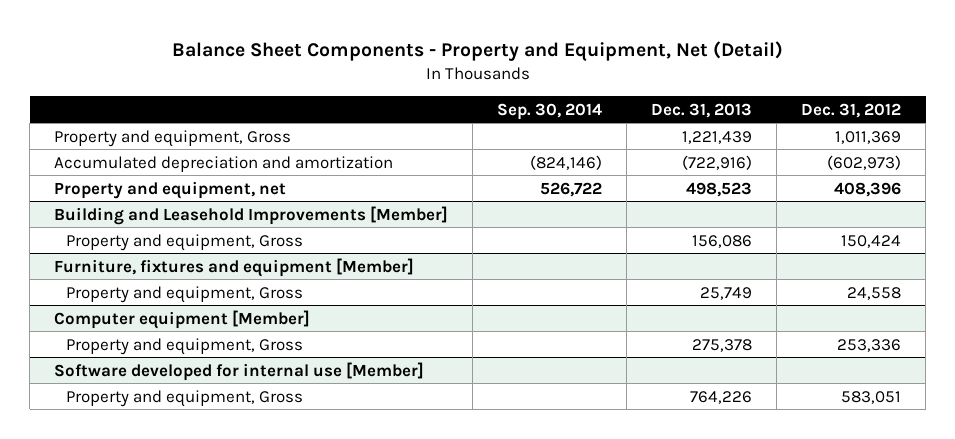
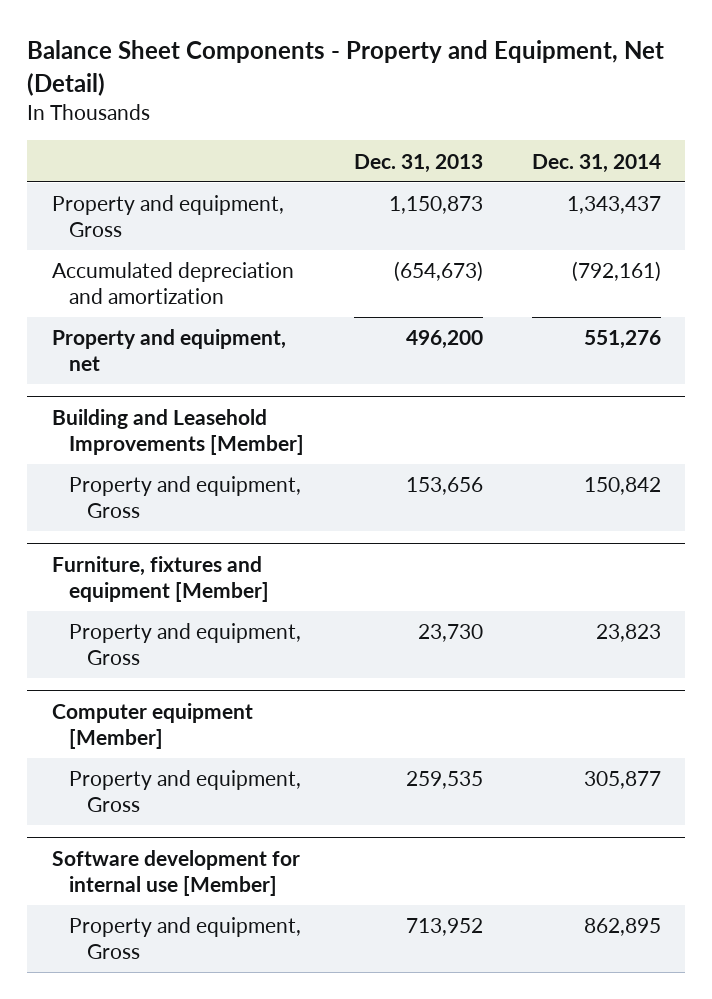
[497,102,603,120] Sep. 30, 2014 -> none
[801,102,902,118] Dec. 31, 2012 -> none
none -> [531,153,661,173] Dec. 31, 2014
[682,130,753,144] 1,221,439 -> [388,196,483,215] 1,150,873
[682,154,753,170] (722,916) -> [393,261,483,283] (654,673)
[686,181,753,197] 498,523 -> [405,330,483,350] 496,200
[692,234,753,248] 156,086 -> [405,477,483,496] 153,656
[700,286,753,300] 25,749 -> [417,624,483,643] 23,730
[692,338,753,352] 275,378 -> [405,771,483,790] 259,535
[54,361,425,381] Software developed for internal use [Member] -> [51,850,300,896] Software development for internal use [Member]
[690,390,753,404] 764,226 -> [405,918,483,937] 713,952

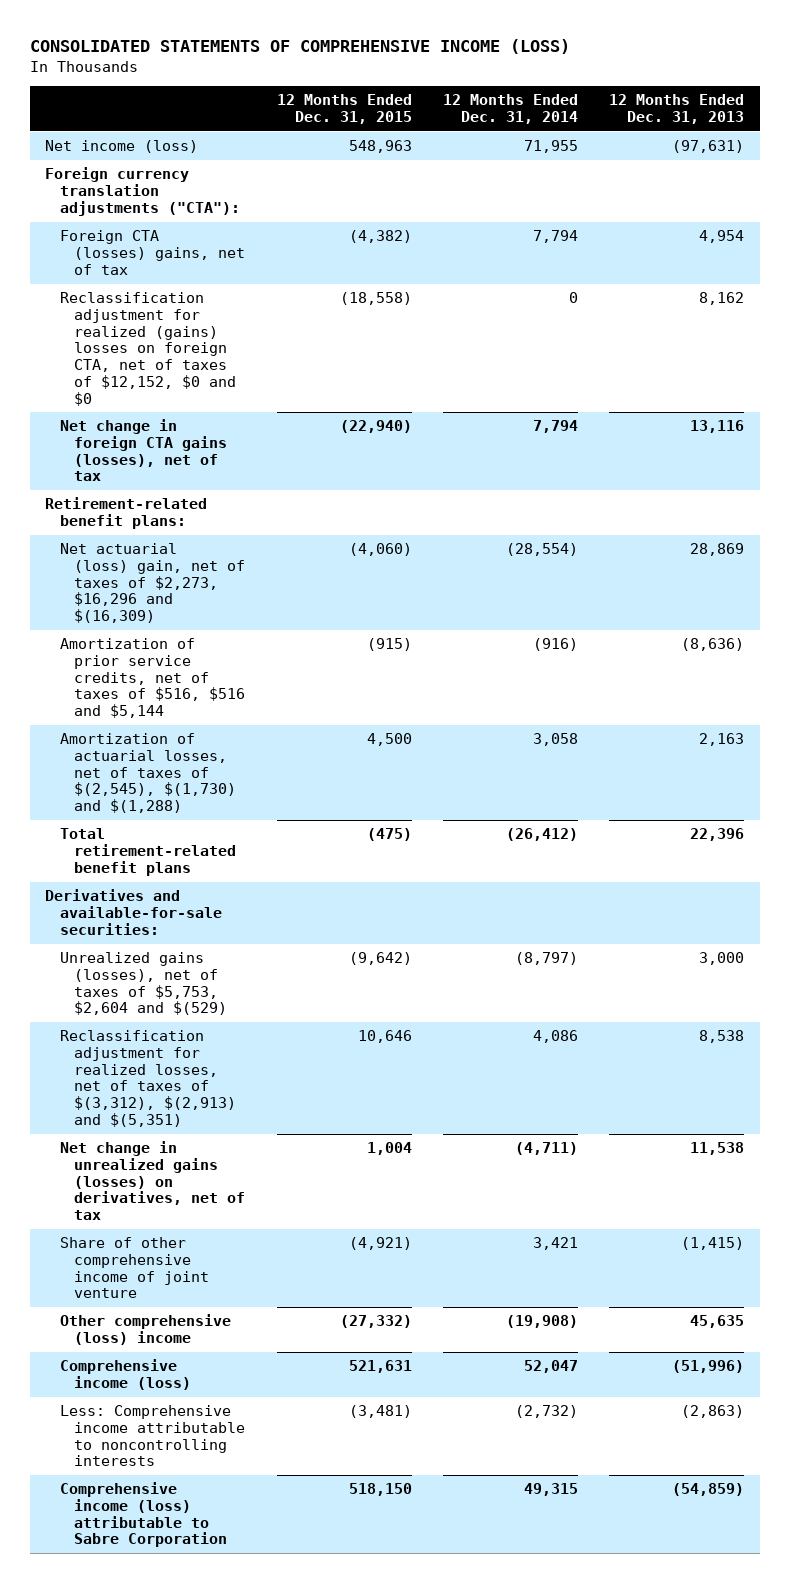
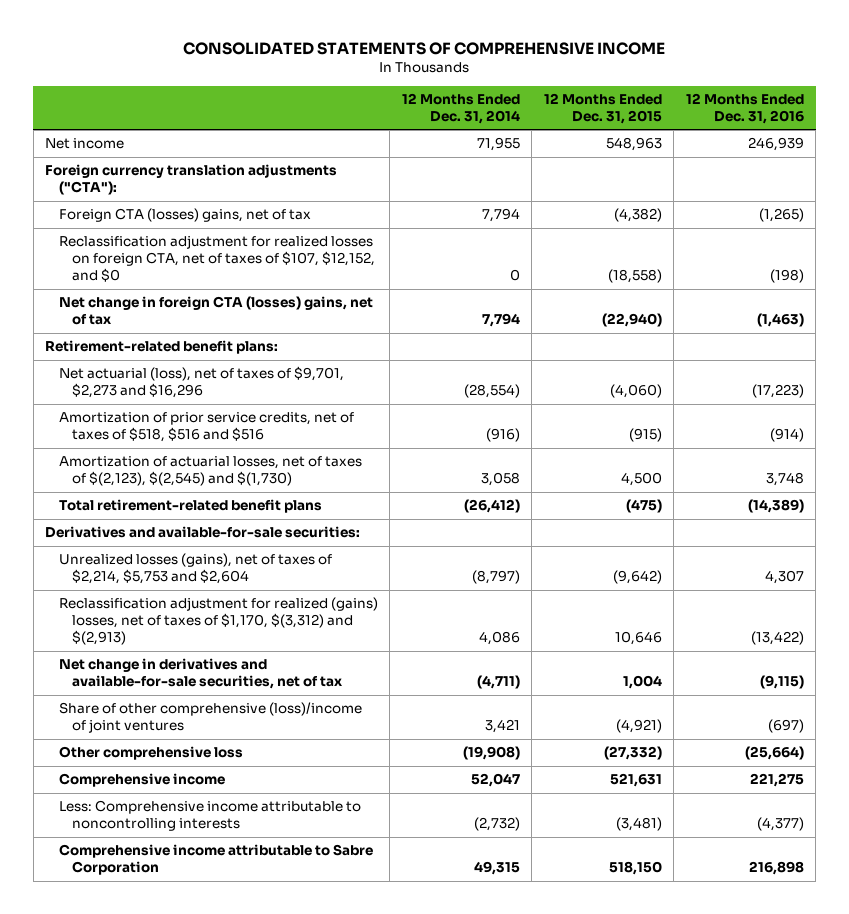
[29,39,570,55] CONSOLIDATED STATEMENTS OF COMPREHENSIVE INCOME (LOSS) -> [183,42,666,56] CONSOLIDATED STATEMENTS OF COMPREHENSIVE INCOME
[609,94,745,125] 12 Months Ended Dec. 31, 2013 -> none
none -> [685,92,804,125] 12 Months Ended Dec. 31, 2016
[45,140,199,154] Net income (loss) -> [45,138,125,150] Net income
[59,292,237,406] Reclassification adjustment for realized (gains) losses on foreign CTA, net of taxes of $12,152, $0 and $0 -> [58,235,376,283] Reclassification adjustment for realized losses on foreign CTA, net of taxes of $107, $12,152, and $0
[59,419,228,482] Net change in foreign CTA gains (losses), net of tax -> [58,296,373,326] Net change in foreign CTA (losses) gains, net of tax
[59,543,246,624] Net actuarial (loss) gain, net of taxes of $2,273, $16,296 and $(16,309) -> [58,366,344,399] Net actuarial (loss), net of taxes of $9,701, $2,273 and $16,296
[59,638,246,719] Amortization of prior service credits, net of taxes of $516, $516 and $5,144 -> [58,412,354,443] Amortization of prior service credits, net of taxes of $518, $516 and $516
[59,733,237,814] Amortization of actuarial losses, net of taxes of $(2,545), $(1,730) and $(1,288) -> [58,456,362,487] Amortization of actuarial losses, net of taxes of $(2,123), $(2,545) and $(1,730)
[59,952,228,1016] Unrealized gains (losses), net of taxes of $5,753, $2,604 and $(529) -> [58,553,332,585] Unrealized losses (gains), net of taxes of $2,214, $5,753 and $2,604
[59,1030,237,1127] Reclassification adjustment for realized losses, net of taxes of $(3,312), $(2,913) and $(5,351) -> [58,597,378,646] Reclassification adjustment for realized (gains) losses, net of taxes of $1,170, $(3,312) and $(2,913)
[59,1141,246,1221] Net change in unrealized gains (losses) on derivatives, net of tax -> [58,658,343,690] Net change in derivatives and available-for-sale securities, net of tax
[59,1237,210,1299] Share of other comprehensive income of joint venture -> [58,702,362,734] Share of other comprehensive (loss)/income of joint ventures
[59,1314,231,1346] Other comprehensive (loss) income -> [58,746,243,761] Other comprehensive loss
[59,1359,192,1391] Comprehensive income (loss) -> [58,773,225,788] Comprehensive income
[59,1482,228,1548] Comprehensive income (loss) attributable to Sabre Corporation -> [58,844,373,876] Comprehensive income attributable to Sabre Corporation

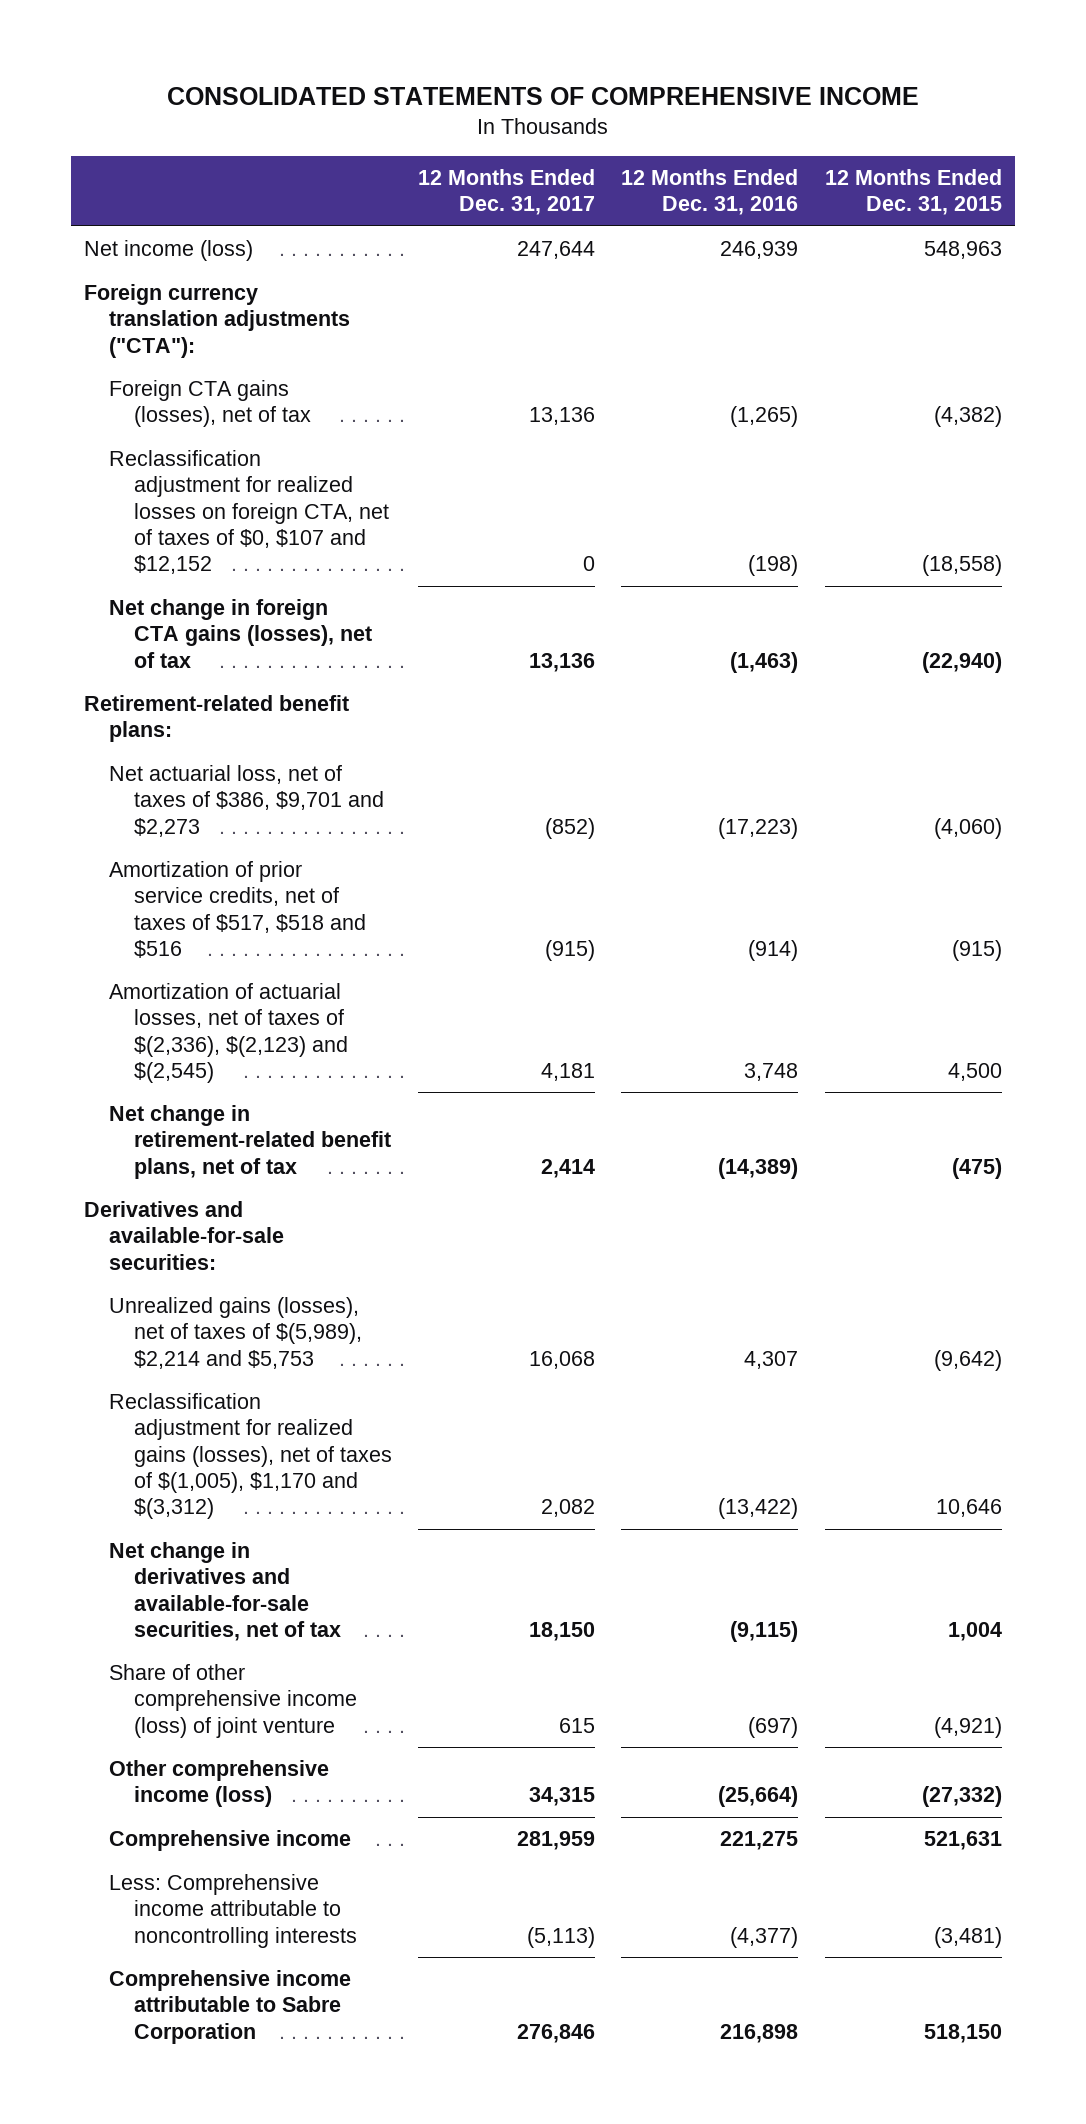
[401,92,520,125] 12 Months Ended Dec. 31, 2014 -> none
none -> [418,169,596,216] 12 Months Ended Dec. 31, 2017
[45,138,125,150] Net income -> [84,240,254,262] Net income (loss)
[58,208,311,223] Foreign CTA (losses) gains, net of tax -> [109,380,312,428] Foreign CTA gains (losses), net of tax
[58,235,376,283] Reclassification adjustment for realized losses on foreign CTA, net of taxes of $107, $12,152, and $0 -> [109,450,390,575] Reclassification adjustment for realized losses on foreign CTA, net of taxes of $0, $107 and $12,152
[58,296,373,326] Net change in foreign CTA (losses) gains, net of tax -> [109,599,373,668] Net change in foreign CTA gains (losses), net of tax
[58,366,344,399] Net actuarial (loss), net of taxes of $9,701, $2,273 and $16,296 -> [109,765,385,837] Net actuarial loss, net of taxes of $386, $9,701 and $2,273
[58,412,354,443] Amortization of prior service credits, net of taxes of $518, $516 and $516 -> [109,861,367,958] Amortization of prior service credits, net of taxes of $517, $518 and $516
[58,456,362,487] Amortization of actuarial losses, net of taxes of $(2,123), $(2,545) and $(1,730) -> [109,983,349,1083] Amortization of actuarial losses, net of taxes of $(2,336), $(2,123) and $(2,545)
[58,499,322,514] Total retirement-related benefit plans -> [109,1105,392,1179] Net change in retirement-related benefit plans, net of tax
[58,553,332,585] Unrealized losses (gains), net of taxes of $2,214, $5,753 and $2,604 -> [109,1297,363,1369] Unrealized gains (losses), net of taxes of $(5,989), $2,214 and $5,753
[58,597,378,646] Reclassification adjustment for realized (gains) losses, net of taxes of $1,170, $(3,312) and $(2,913) -> [109,1393,393,1520] Reclassification adjustment for realized gains (losses), net of taxes of $(1,005), $1,170 and $(3,312)
[58,702,362,734] Share of other comprehensive (loss)/income of joint ventures -> [109,1664,358,1738] Share of other comprehensive income (loss) of joint venture
[58,746,243,761] Other comprehensive loss -> [109,1760,330,1808] Other comprehensive income (loss)

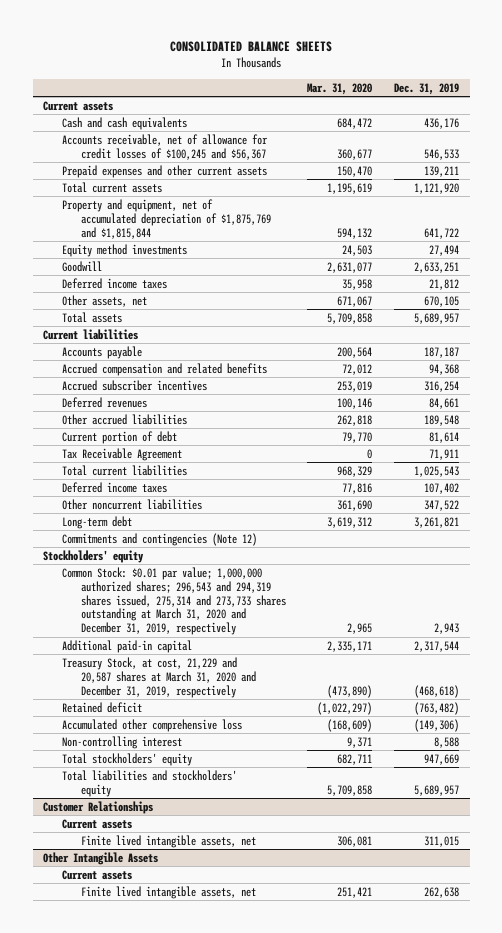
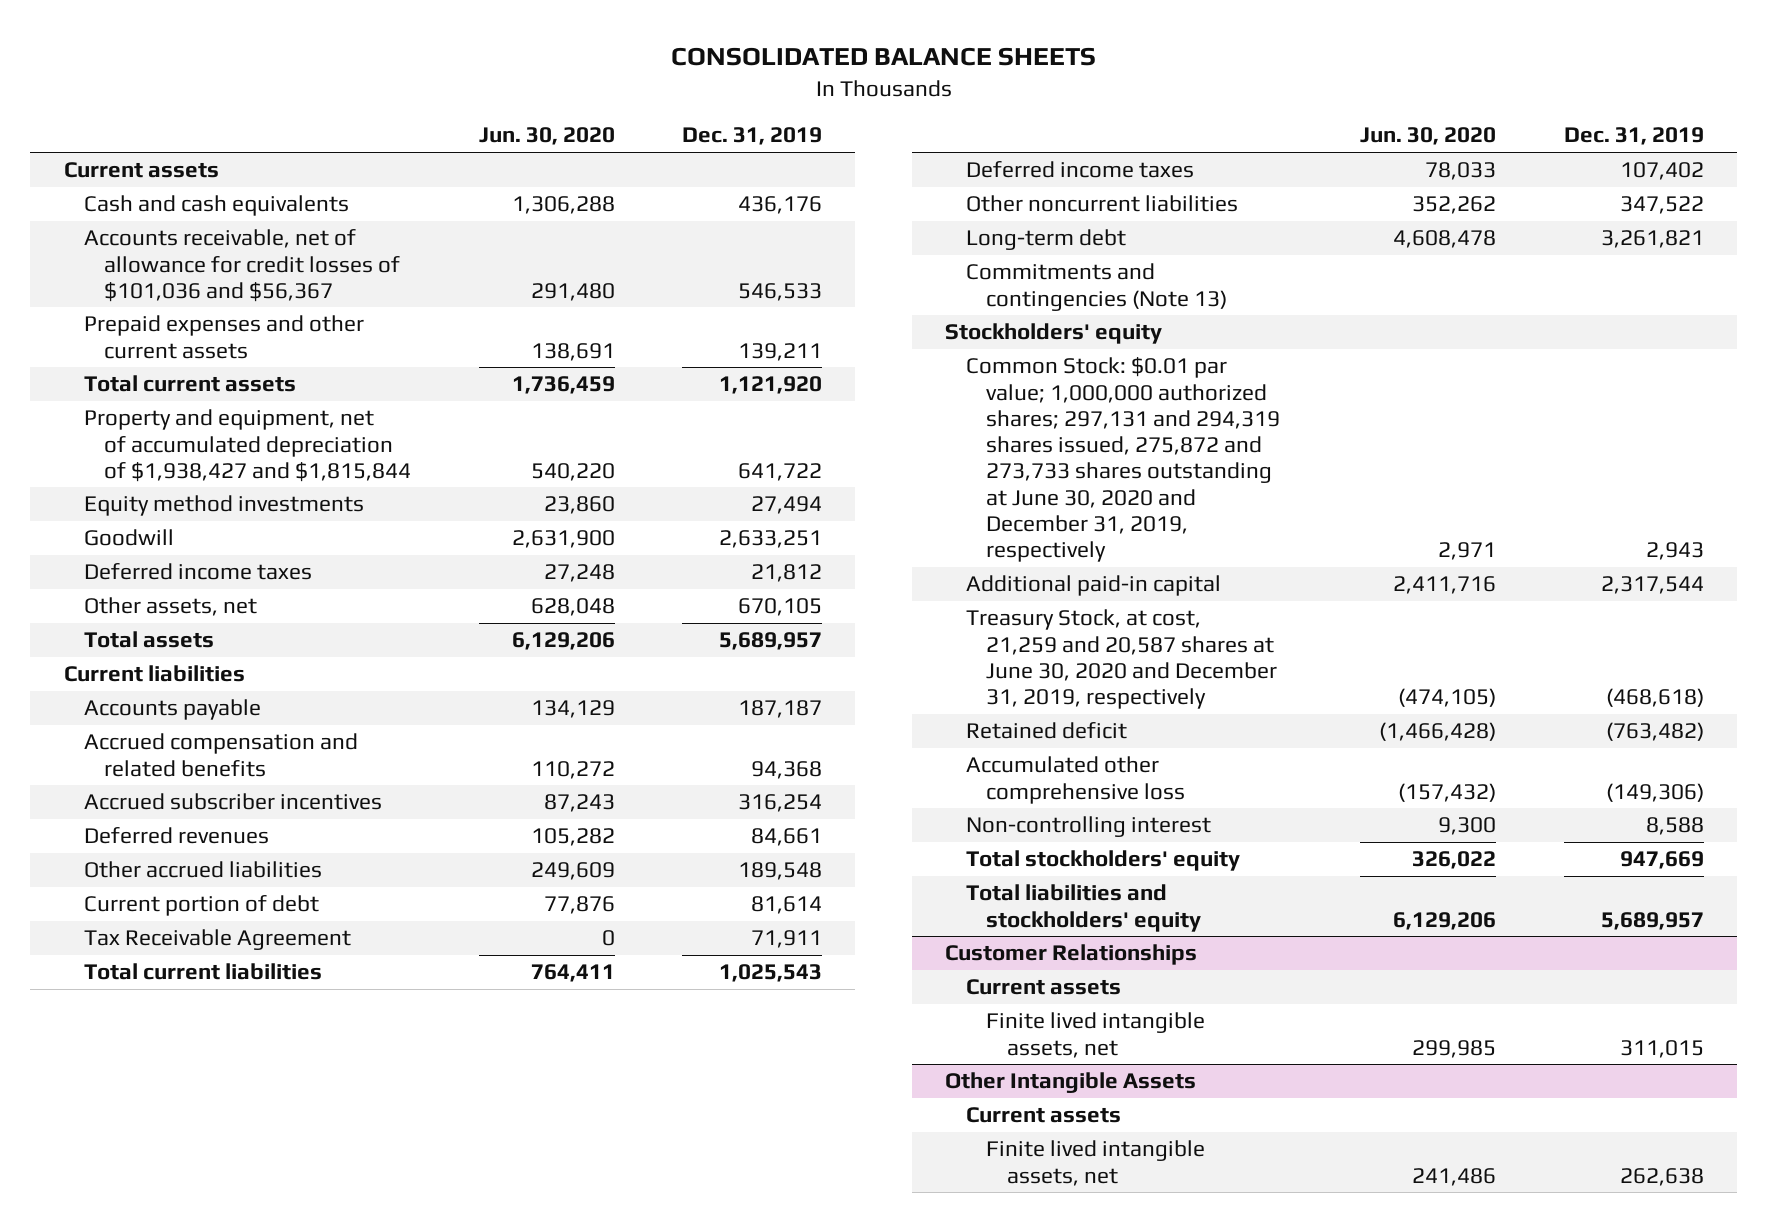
[307,82,373,95] Mar. 31, 2020 -> none
none -> [478,127,615,146] Jun. 30, 2020
[62,133,269,160] Accounts receivable, net of allowance for credit losses of $100,245 and $56,367 -> [84,229,401,302] Accounts receivable, net of allowance for credit losses of $101,036 and $56,367
[62,198,271,239] Property and equipment, net of accumulated depreciation of $1,875,769 and $1,815,844 -> [84,409,412,482] Property and equipment, net of accumulated depreciation of $1,938,427 and $1,815,844
[62,532,258,546] Commitments and contingencies (Note 12) -> [965,263,1228,311] Commitments and contingencies (Note 13)
[62,566,286,636] Common Stock: $0.01 par value; 1,000,000 authorized shares; 296,543 and 294,319 shares issued, 275,314 and 273,733 shares outstanding at March 31, 2020 and December 31, 2019, respectively -> [965,357,1281,563] Common Stock: $0.01 par value; 1,000,000 authorized shares; 297,131 and 294,319 shares issued, 275,872 and 273,733 shares outstanding at June 30, 2020 and December 31, 2019, respectively
[62,656,256,698] Treasury Stock, at cost, 21,229 and 20,587 shares at March 31, 2020 and December 31, 2019, respectively -> [965,609,1278,710] Treasury Stock, at cost, 21,259 and 20,587 shares at June 30, 2020 and December 31, 2019, respectively

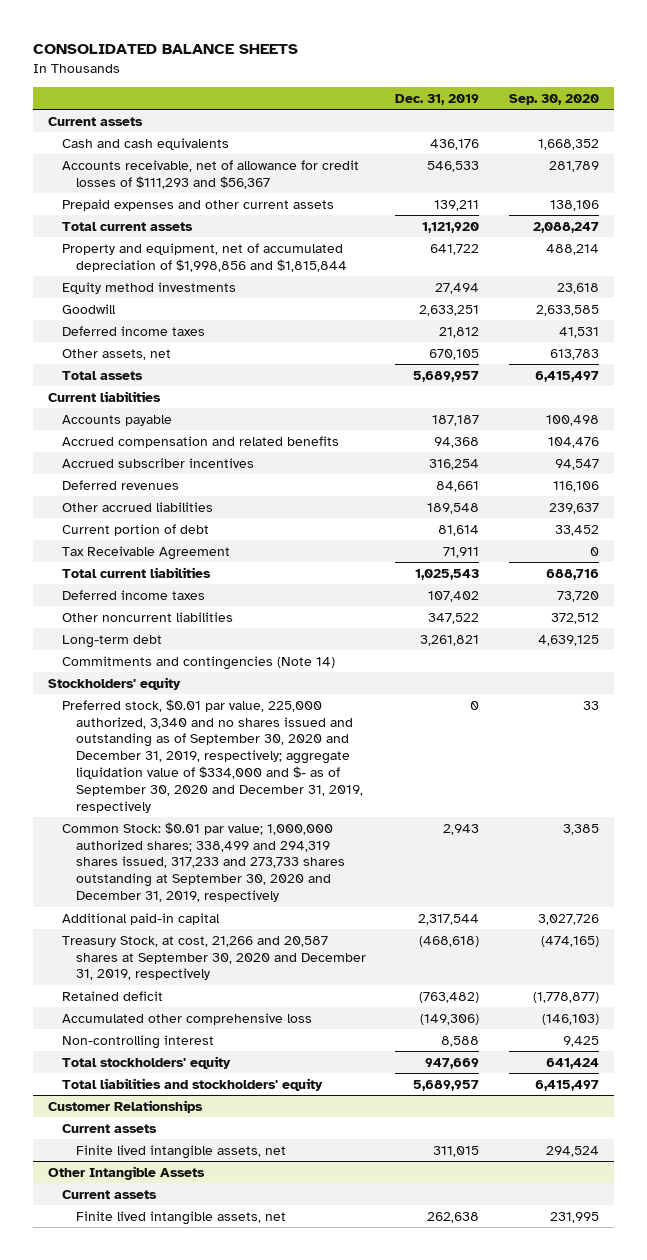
[478,127,615,146] Jun. 30, 2020 -> none
none -> [509,93,600,105] Sep. 30, 2020
[84,229,401,302] Accounts receivable, net of allowance for credit losses of $101,036 and $56,367 -> [61,159,359,189] Accounts receivable, net of allowance for credit losses of $111,293 and $56,367
[84,409,412,482] Property and equipment, net of accumulated depreciation of $1,938,427 and $1,815,844 -> [61,242,347,272] Property and equipment, net of accumulated depreciation of $1,998,856 and $1,815,844
[965,263,1228,311] Commitments and contingencies (Note 13) -> [61,655,335,670] Commitments and contingencies (Note 14)
none -> [61,698,363,813] Preferred stock, $0.01 par value, 225,000 authorized, 3,340 and no shares issued and outstanding as of September 30, 2020 and December 31, 2019, respectively; aggregate liquidation value of $334,000 and $- as of September 30, 2020 and December 31, 2019, respectively
[965,357,1281,563] Common Stock: $0.01 par value; 1,000,000 authorized shares; 297,131 and 294,319 shares issued, 275,872 and 273,733 shares outstanding at June 30, 2020 and December 31, 2019, respectively -> [61,821,345,903] Common Stock: $0.01 par value; 1,000,000 authorized shares; 338,499 and 294,319 shares issued, 317,233 and 273,733 shares outstanding at September 30, 2020 and December 31, 2019, respectively
[965,609,1278,710] Treasury Stock, at cost, 21,259 and 20,587 shares at June 30, 2020 and December 31, 2019, respectively -> [61,935,366,981] Treasury Stock, at cost, 21,266 and 20,587 shares at September 30, 2020 and December 31, 2019, respectively

